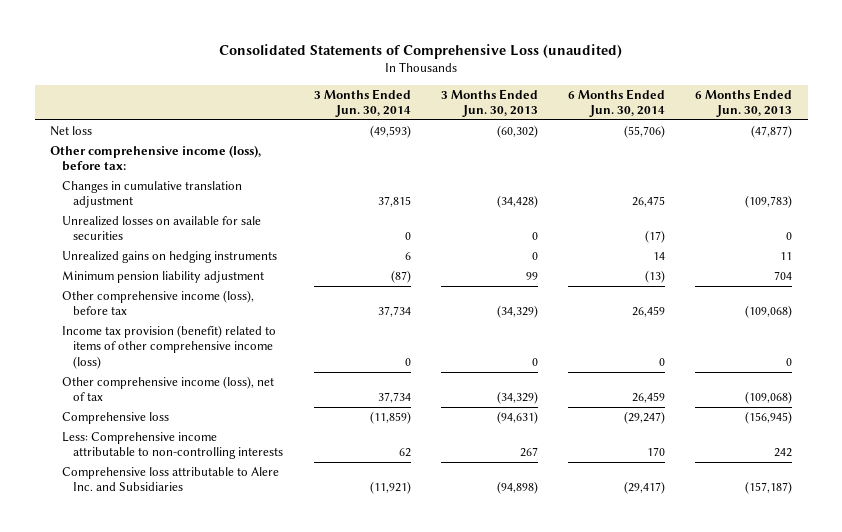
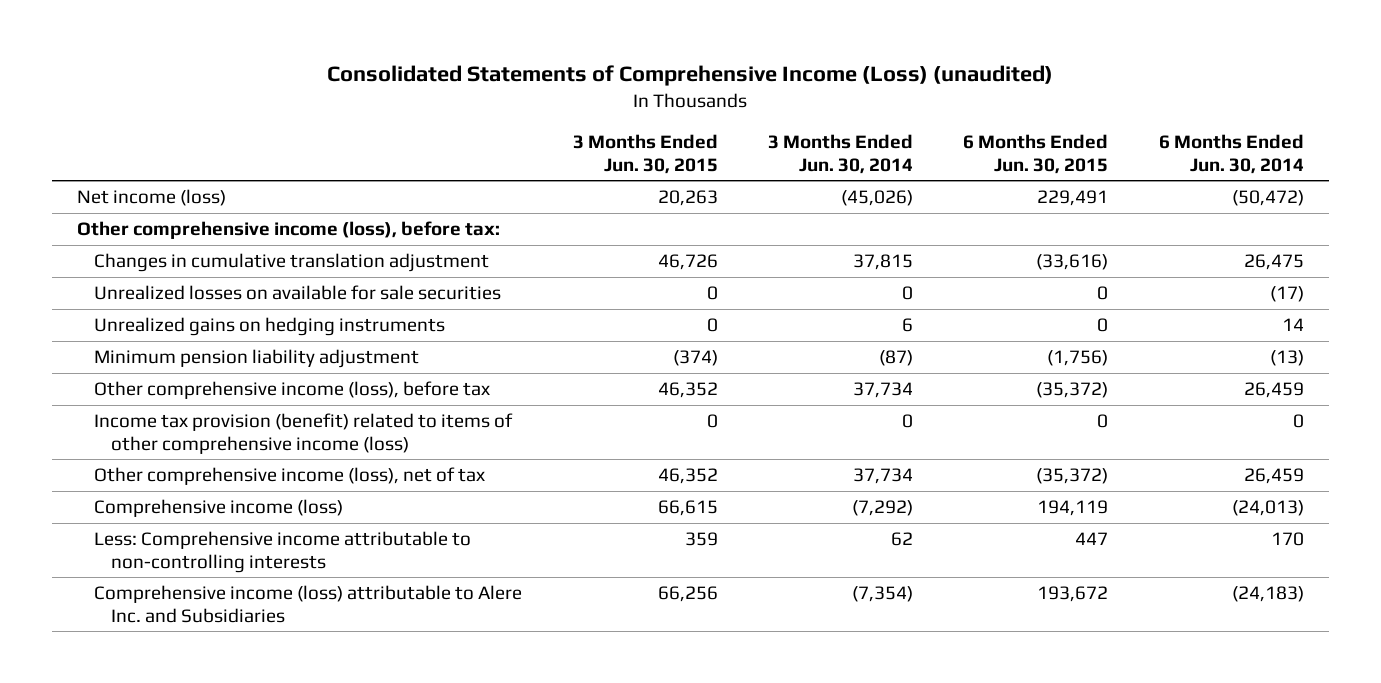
[219,43,623,59] Consolidated Statements of Comprehensive Loss (unaudited) -> [327,65,1054,87] Consolidated Statements of Comprehensive Income (Loss) (unaudited)
[440,88,538,118] 3 Months Ended Jun. 30, 2013 -> none
[695,88,793,118] 6 Months Ended Jun. 30, 2013 -> none
none -> [572,134,718,174] 3 Months Ended Jun. 30, 2015
none -> [963,134,1109,174] 6 Months Ended Jun. 30, 2015
[49,125,92,136] Net loss -> [77,188,227,206] Net income (loss)
[369,124,411,138] (49,593) -> [840,189,913,206] (45,026)
[624,124,666,138] (55,706) -> [1231,189,1304,206] (50,472)
[61,411,169,424] Comprehensive loss -> [94,498,344,517] Comprehensive income (loss)
[369,410,411,424] (11,859) -> [851,499,913,516] (7,292)
[624,410,666,424] (29,247) -> [1231,499,1304,516] (24,013)
[61,466,279,492] Comprehensive loss attributable to Alere Inc. and Subsidiaries -> [94,584,523,623] Comprehensive income (loss) attributable to Alere Inc. and Subsidiaries
[369,481,411,495] (11,921) -> [851,585,913,602] (7,354)
[624,481,666,495] (29,417) -> [1231,585,1304,602] (24,183)

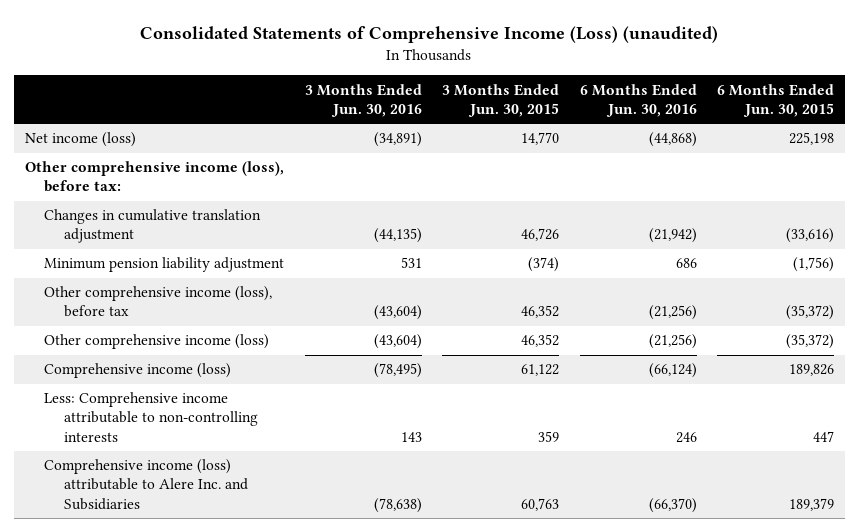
[767,134,913,174] 3 Months Ended Jun. 30, 2014 -> none
[1158,134,1304,174] 6 Months Ended Jun. 30, 2014 -> none
none -> [304,83,422,117] 3 Months Ended Jun. 30, 2016
none -> [579,83,697,117] 6 Months Ended Jun. 30, 2016
[657,189,718,206] 20,263 -> [521,132,560,146] 14,770
[1037,189,1109,206] 229,491 -> [789,132,835,146] 225,198
[94,284,502,300] Unrealized losses on available for sale securities -> none
[94,316,446,336] Unrealized gains on hedging instruments -> none
[94,412,514,454] Income tax provision (benefit) related to items of other comprehensive income (loss) -> none
[94,466,486,485] Other comprehensive income (loss), net of tax -> [44,334,270,350] Other comprehensive income (loss)
[657,499,718,516] 66,615 -> [521,364,560,377] 61,122
[1037,499,1109,516] 194,119 -> [789,364,835,377] 189,826
[657,585,718,602] 66,256 -> [521,497,560,511] 60,763
[1037,585,1109,602] 193,672 -> [789,497,835,511] 189,379

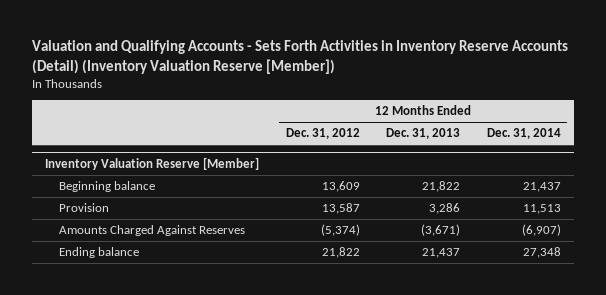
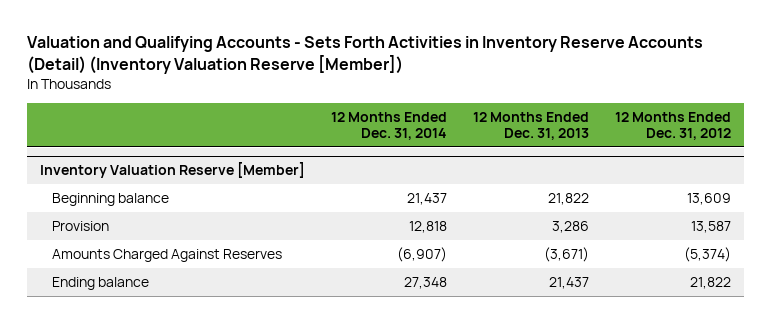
[522,204,561,215] 11,513 -> [408,220,447,233] 12,818

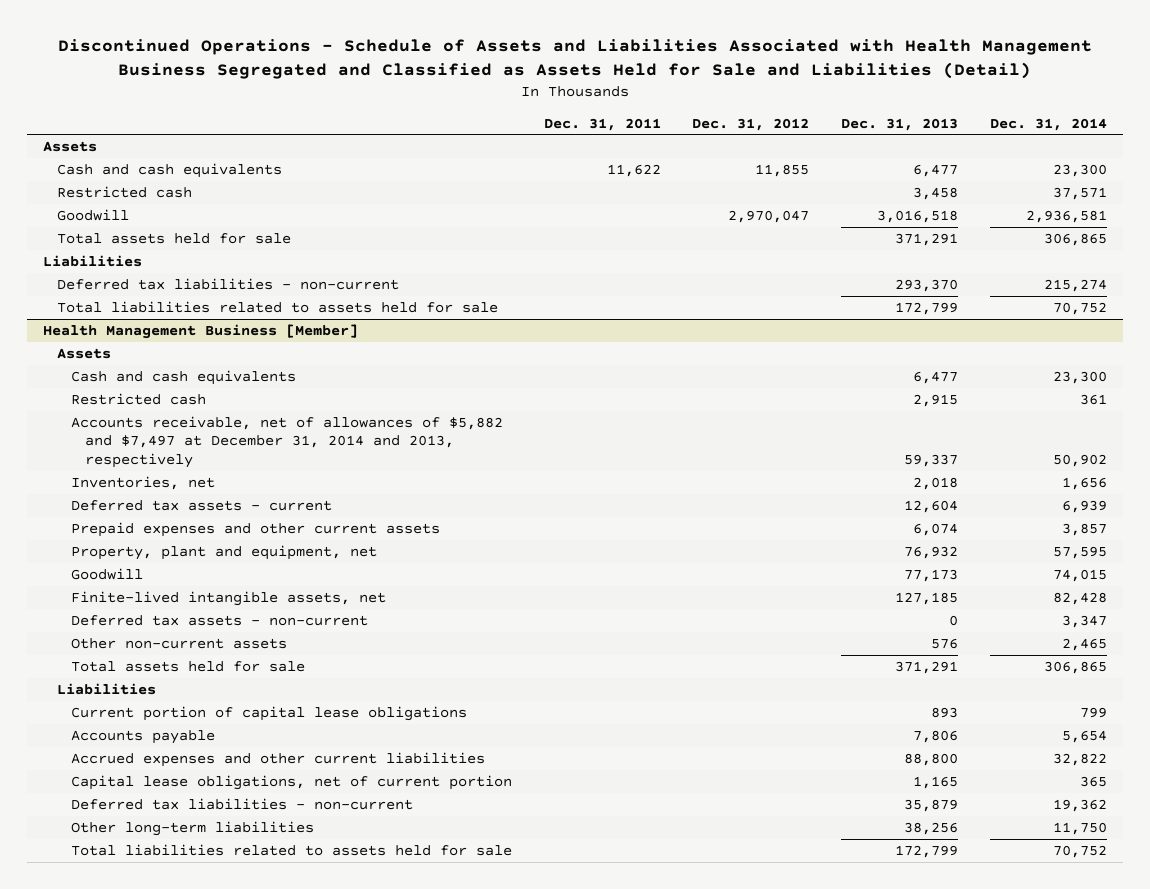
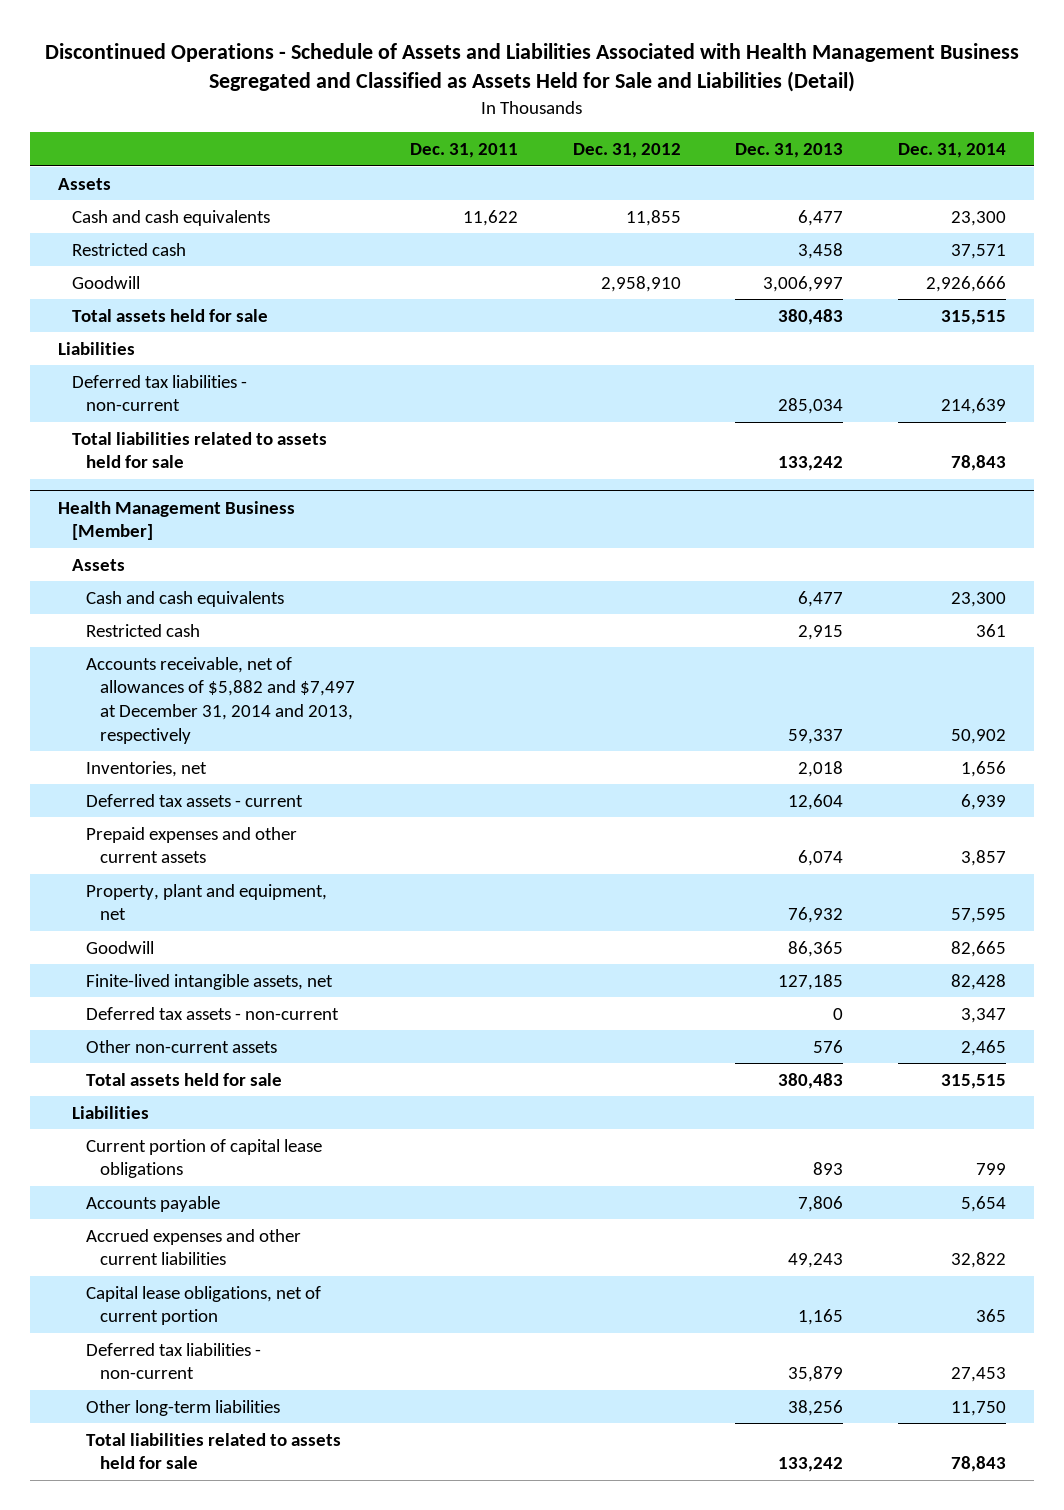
[728,209,810,223] 2,970,047 -> [600,275,681,292] 2,958,910
[877,209,959,223] 3,016,518 -> [763,275,844,292] 3,006,997
[1025,209,1107,223] 2,936,581 -> [926,275,1007,292] 2,926,666
[895,232,959,246] 371,291 -> [778,308,844,325] 380,483
[1043,232,1107,246] 306,865 -> [941,309,1007,325] 315,515
[895,278,959,292] 293,370 -> [778,398,844,415] 285,034
[1043,278,1107,292] 215,274 -> [941,398,1007,415] 214,639
[895,301,959,315] 172,799 -> [778,456,844,472] 133,242
[1052,301,1107,315] 70,752 -> [951,455,1007,472] 78,843
[904,568,959,582] 77,173 -> [788,940,844,957] 86,365
[1052,568,1107,582] 74,015 -> [951,940,1007,957] 82,665
[895,660,959,674] 371,291 -> [778,1072,844,1089] 380,483
[1043,660,1107,674] 306,865 -> [941,1073,1007,1089] 315,515
[904,752,959,766] 88,800 -> [788,1253,844,1269] 49,243
[1052,798,1107,812] 19,362 -> [951,1367,1007,1383] 27,453
[895,844,959,858] 172,799 -> [778,1457,844,1473] 133,242
[1052,844,1107,858] 70,752 -> [951,1456,1007,1473] 78,843

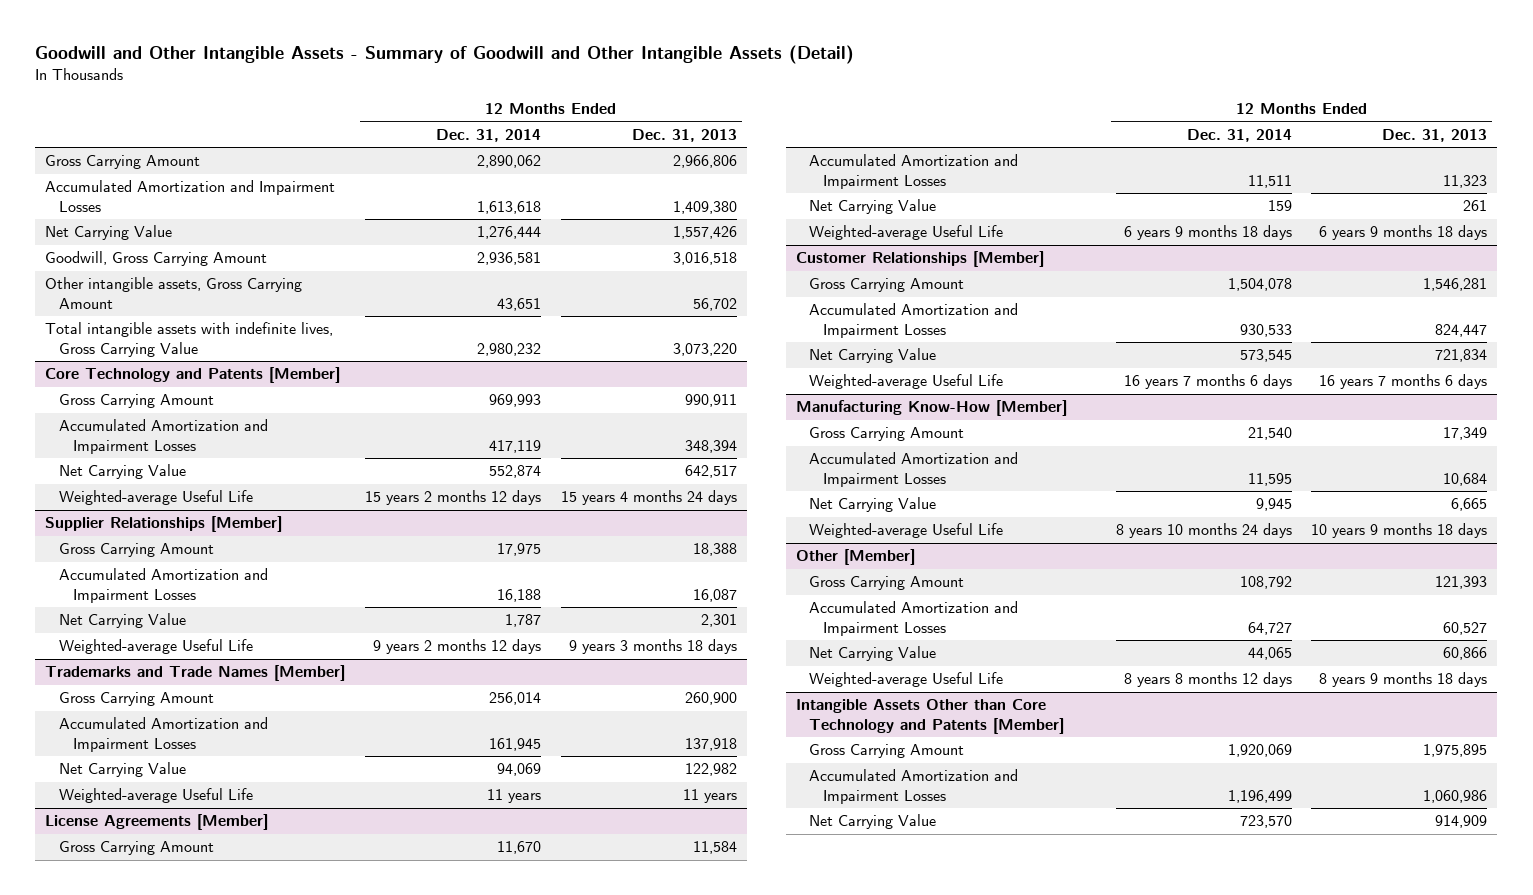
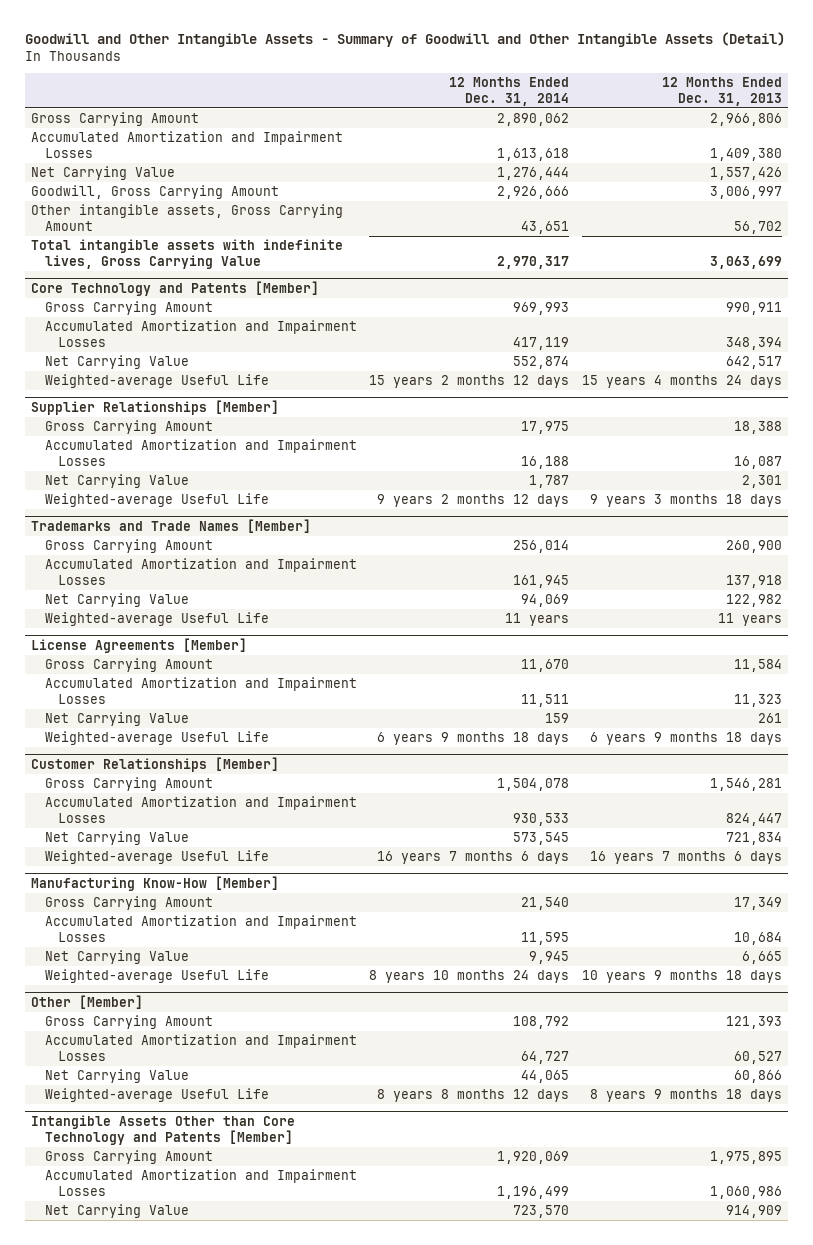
[477,252,542,266] 2,936,581 -> [497,185,570,199] 2,926,666
[673,252,738,266] 3,016,518 -> [709,185,782,199] 3,006,997
[477,342,542,356] 2,980,232 -> [497,255,570,269] 2,970,317
[673,342,738,356] 3,073,220 -> [709,255,782,269] 3,063,699

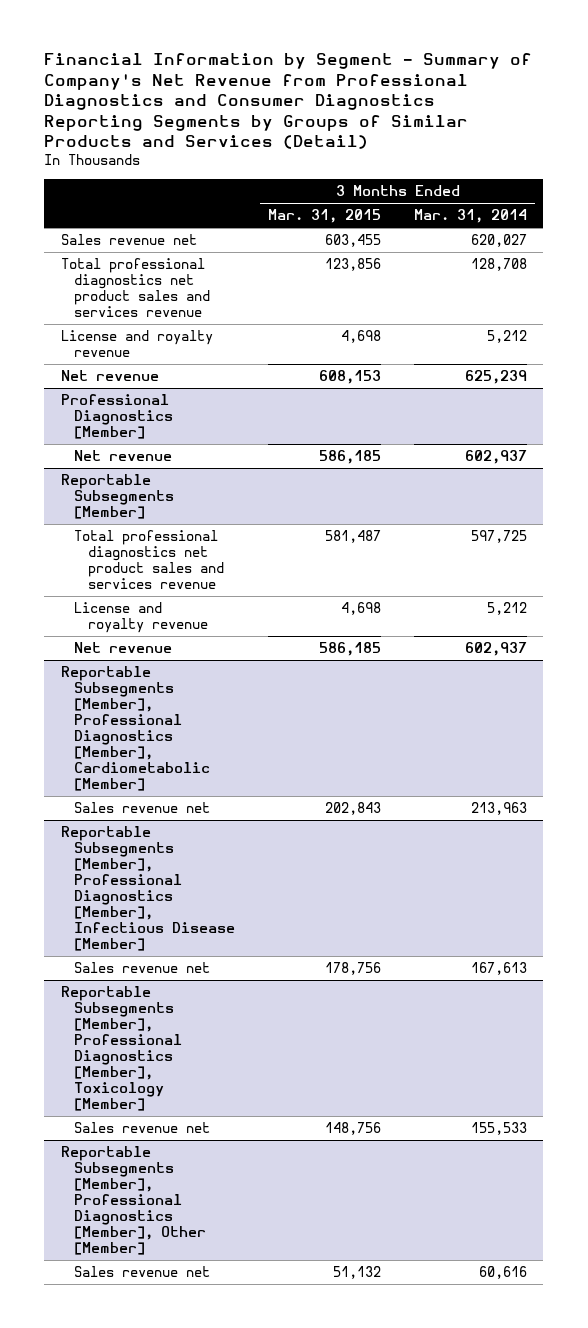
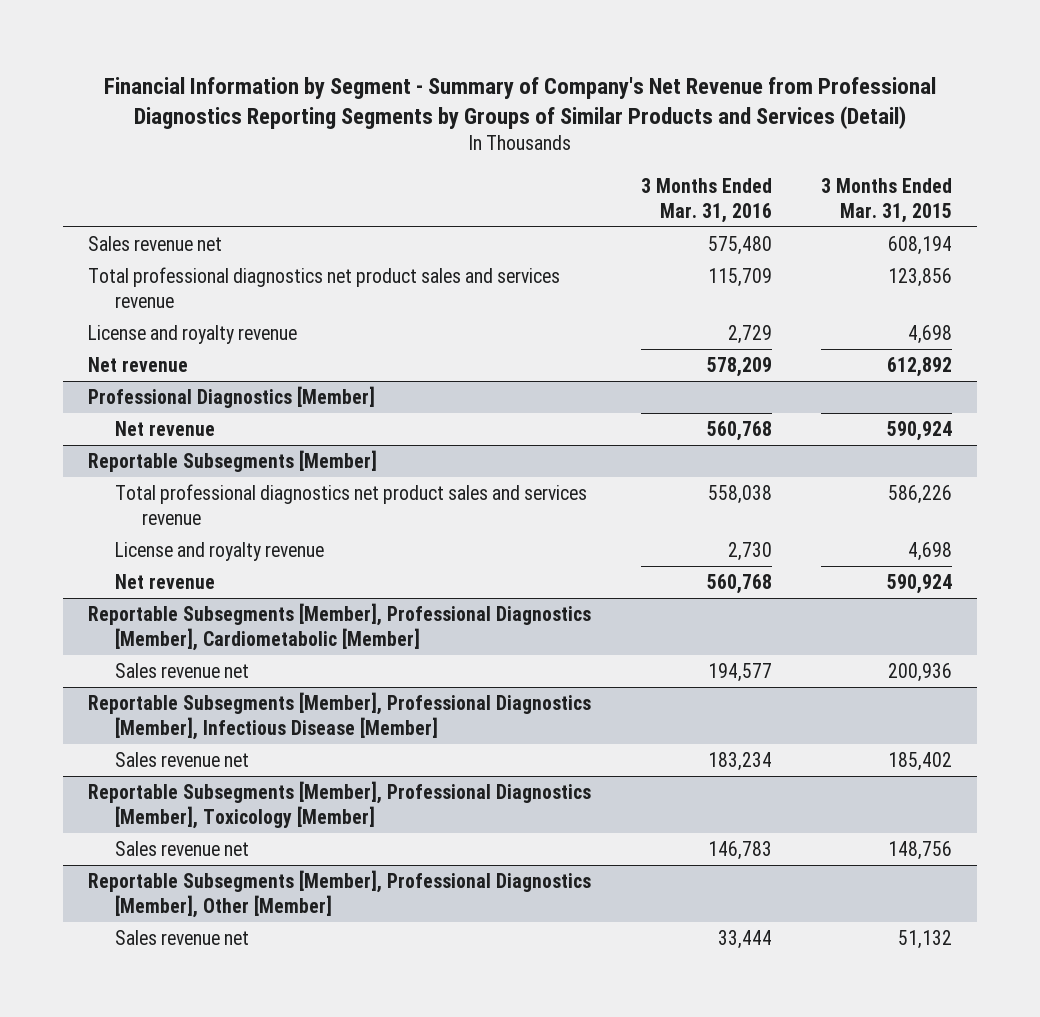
[44,52,533,150] Financial Information by Segment - Summary of Company's Net Revenue from Professional Diagnostics and Consumer Diagnostics Reporting Segments by Groups of Similar Products and Services (Detail) -> [104,76,937,129] Financial Information by Segment - Summary of Company's Net Revenue from Professional Diagnostics Reporting Segments by Groups of Similar Products and Services (Detail)
[413,209,527,224] Mar. 31, 2014 -> none
none -> [640,177,772,223] 3 Months Ended Mar. 31, 2016
[325,234,382,248] 603,455 -> [888,235,953,255] 608,194
[319,370,382,385] 608,153 -> [887,356,953,377] 612,892
[319,450,382,465] 586,185 -> [887,420,953,441] 590,924
[325,530,382,544] 581,487 -> [888,484,953,504] 586,226
[319,642,382,657] 586,185 -> [887,573,953,594] 590,924
[325,802,382,816] 202,843 -> [888,662,953,682] 200,936
[325,962,382,976] 178,756 -> [888,751,953,771] 185,402

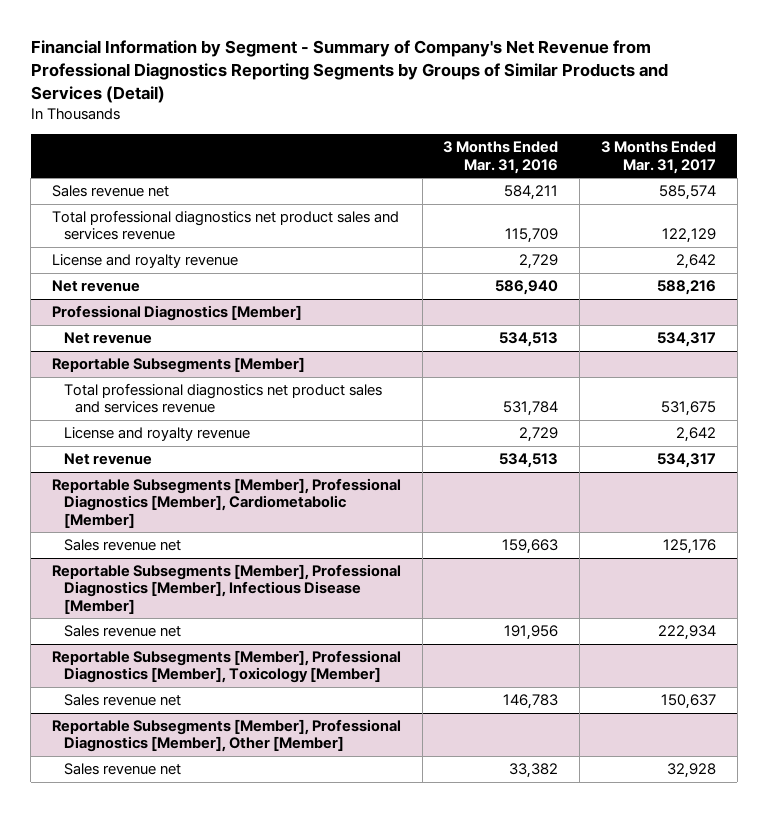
[821,177,953,223] 3 Months Ended Mar. 31, 2015 -> none
none -> [600,141,716,174] 3 Months Ended Mar. 31, 2017
[707,235,772,255] 575,480 -> [504,185,559,201] 584,211
[706,356,772,377] 578,209 -> [495,280,559,296] 586,940
[706,420,772,441] 560,768 -> [499,332,559,348] 534,513
[707,484,772,504] 558,038 -> [503,401,559,417] 531,784
[727,541,772,561] 2,730 -> [519,427,559,443] 2,729
[706,573,772,594] 560,768 -> [499,453,559,469] 534,513
[707,662,772,682] 194,577 -> [502,539,559,555] 159,663
[707,751,772,771] 183,234 -> [504,625,559,641] 191,956
[717,929,772,949] 33,444 -> [509,763,559,779] 33,382

